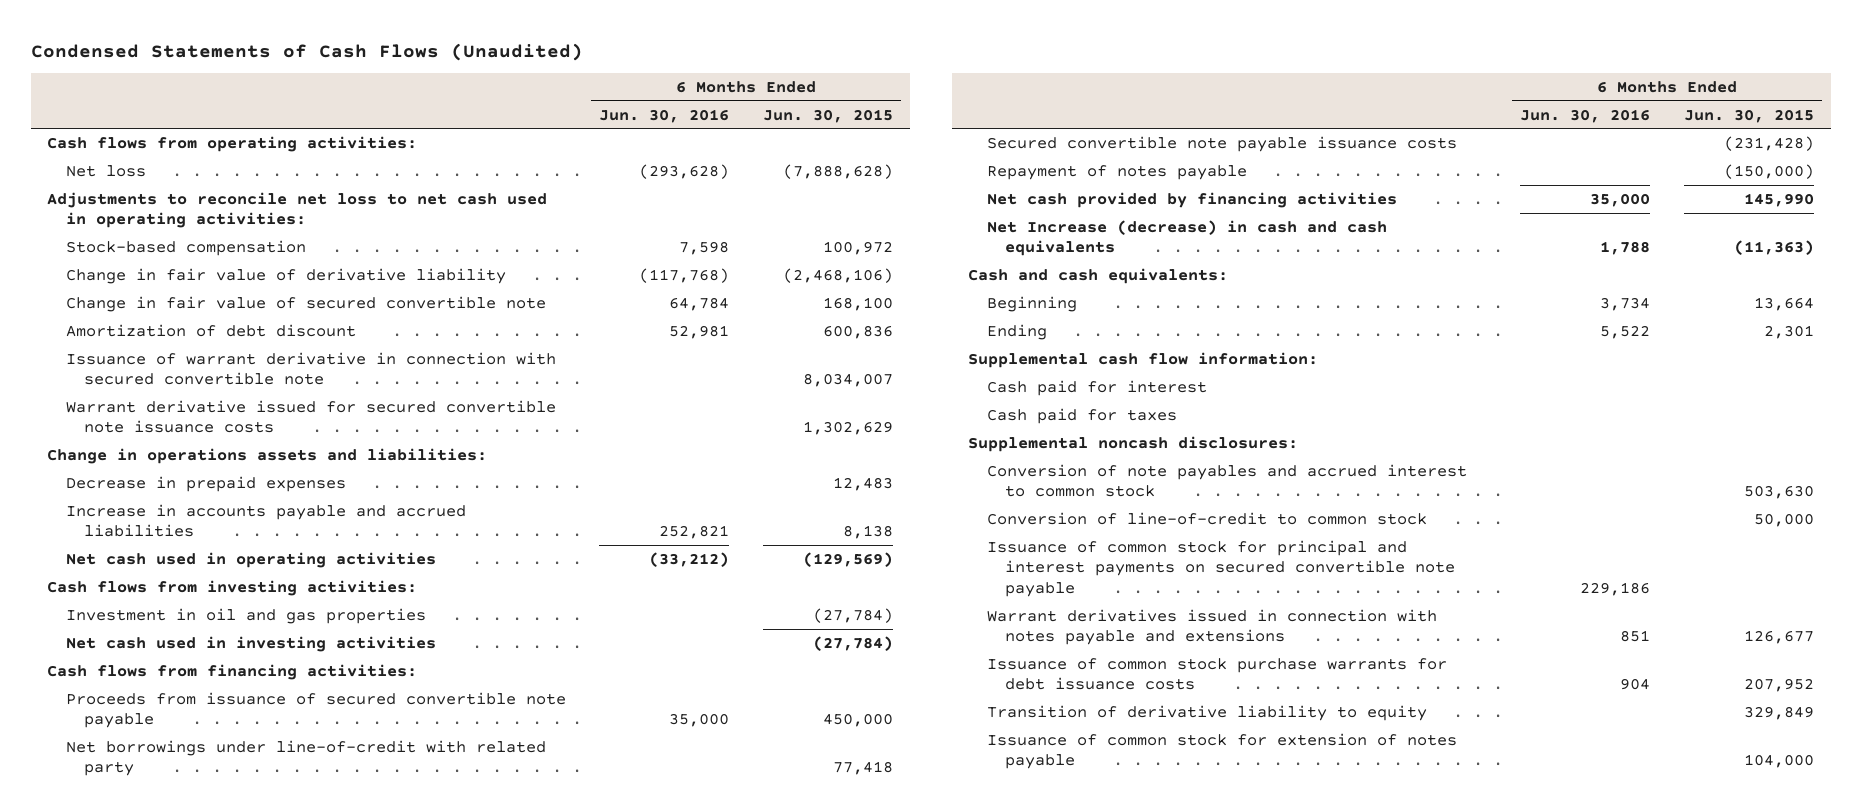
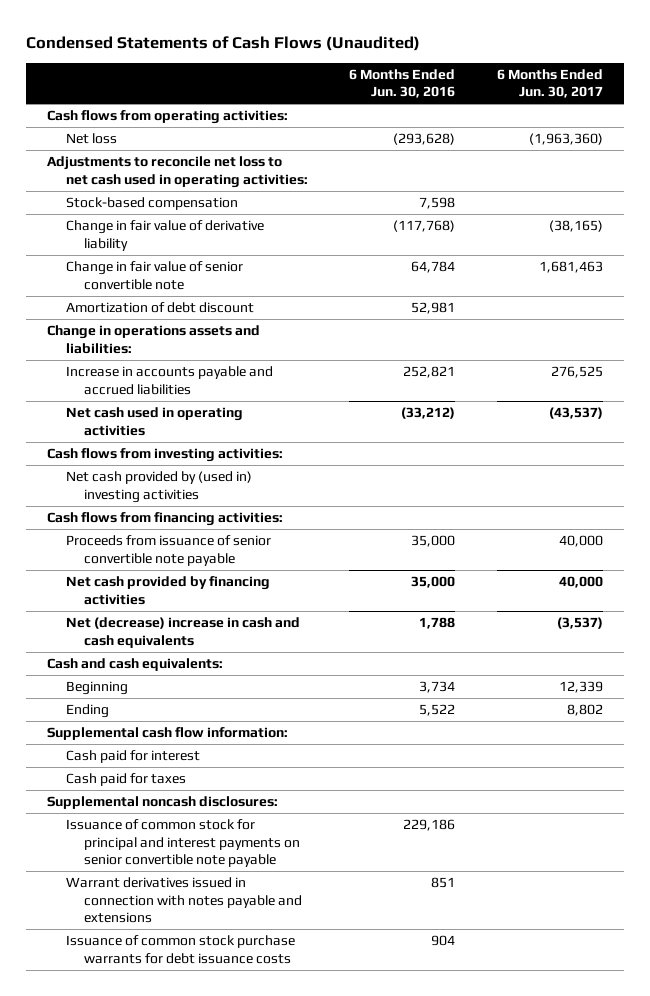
[762,108,893,123] Jun. 30, 2015 -> none
none -> [497,68,604,99] 6 Months Ended Jun. 30, 2017
[65,295,546,312] Change in fair value of secured convertible note -> [65,261,243,290] Change in fair value of senior convertible note
[65,351,556,386] Issuance of warrant derivative in connection with secured convertible note -> none
[65,399,556,434] Warrant derivative issued for secured convertible note issuance costs -> none
[65,475,346,492] Decrease in prepaid expenses -> none
[65,607,426,624] Investment in oil and gas properties -> none
[65,635,436,652] Net cash used in investing activities -> [65,471,252,503] Net cash provided by (used in) investing activities
[65,739,546,777] Net borrowings under line-of-credit with related party -> none
[986,135,1457,152] Secured convertible note payable issuance costs -> none
[986,164,1247,180] Repayment of notes payable -> none
[65,691,566,729] Proceeds from issuance of secured convertible note payable -> [65,535,271,566] Proceeds from issuance of senior convertible note payable
[986,219,1387,257] Net Increase (decrease) in cash and cash equivalents -> [65,617,300,648] Net (decrease) increase in cash and cash equivalents
[986,463,1467,498] Conversion of note payables and accrued interest to common stock -> none
[986,511,1427,525] Conversion of line-of-credit to common stock -> none
[986,539,1455,597] Issuance of common stock for principal and interest payments on secured convertible note payable -> [65,819,301,868] Issuance of common stock for principal and interest payments on senior convertible note payable
[986,704,1427,721] Transition of derivative liability to equity -> none
[986,732,1457,770] Issuance of common stock for extension of notes payable -> none

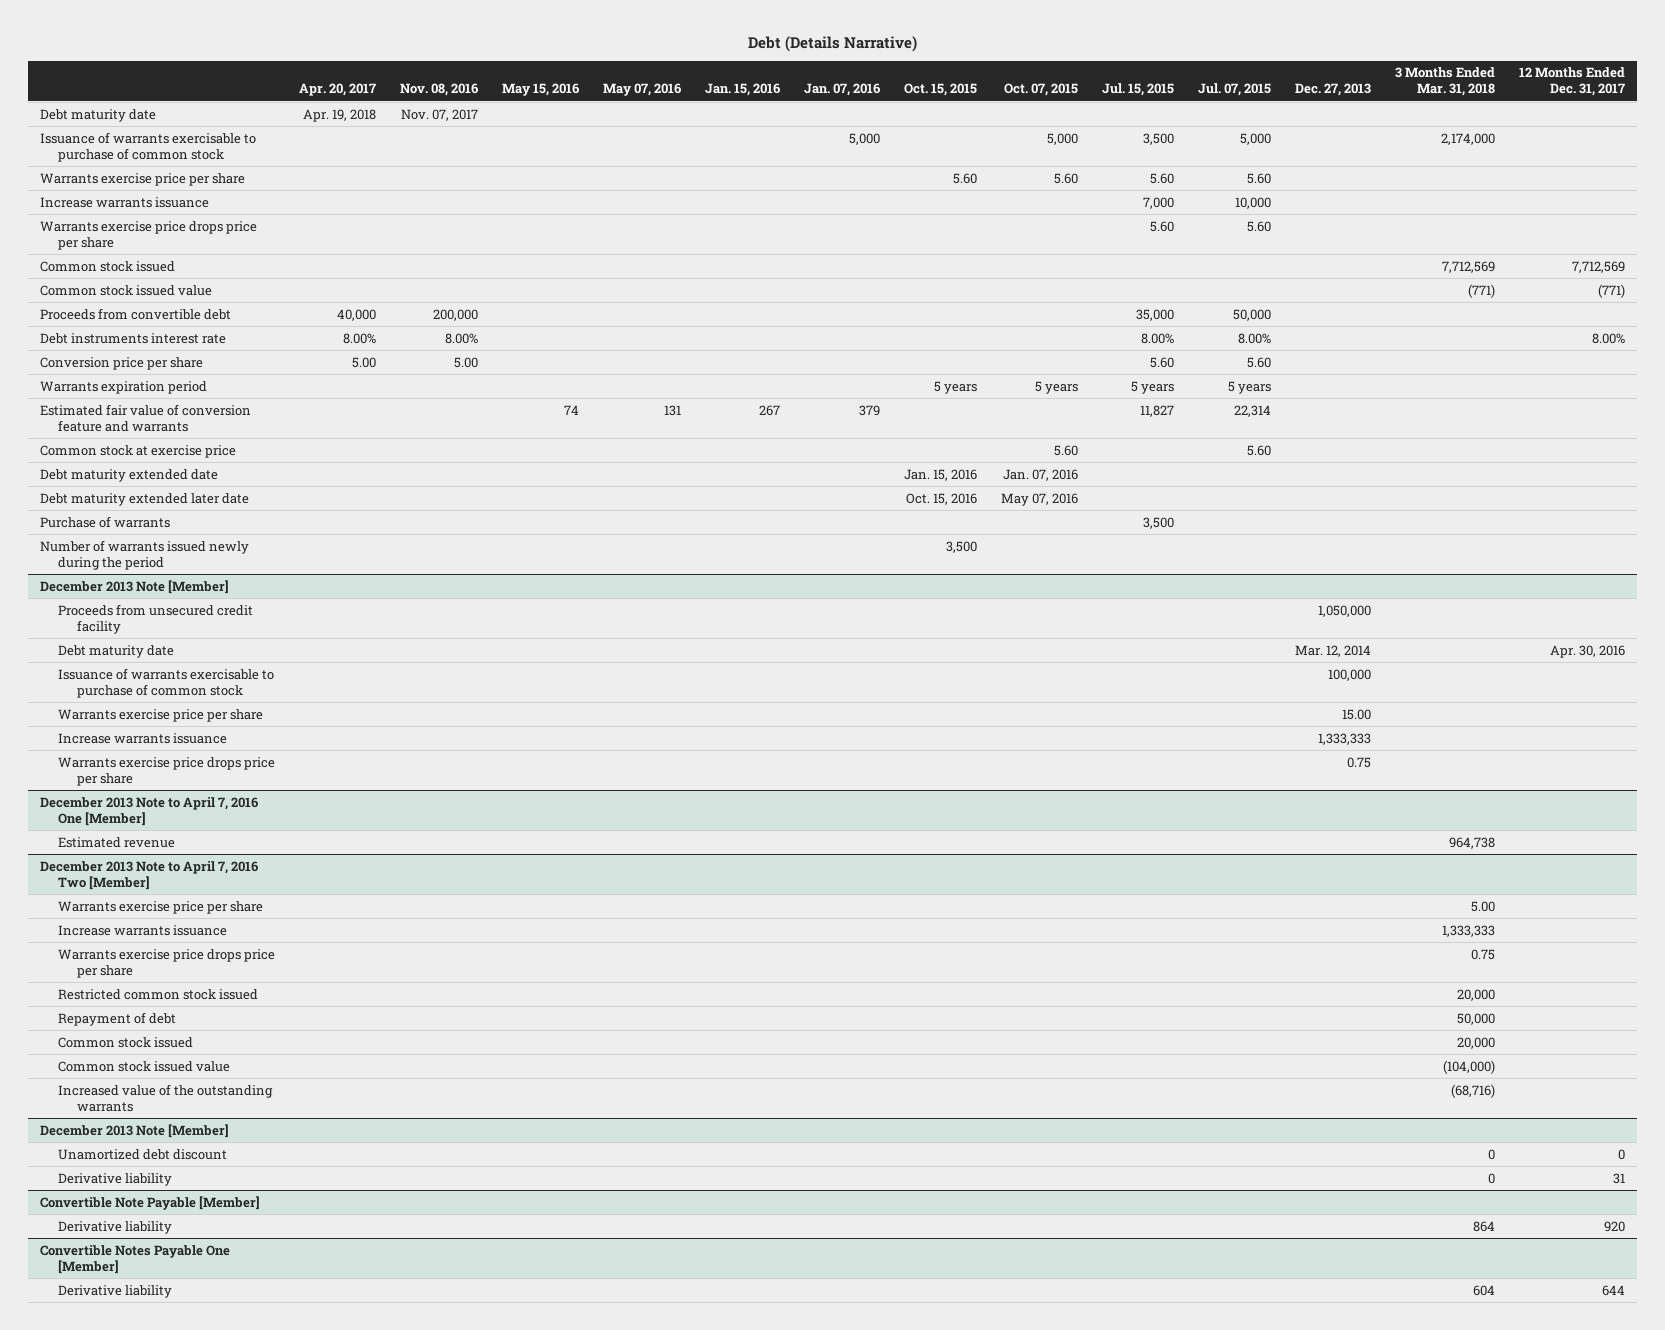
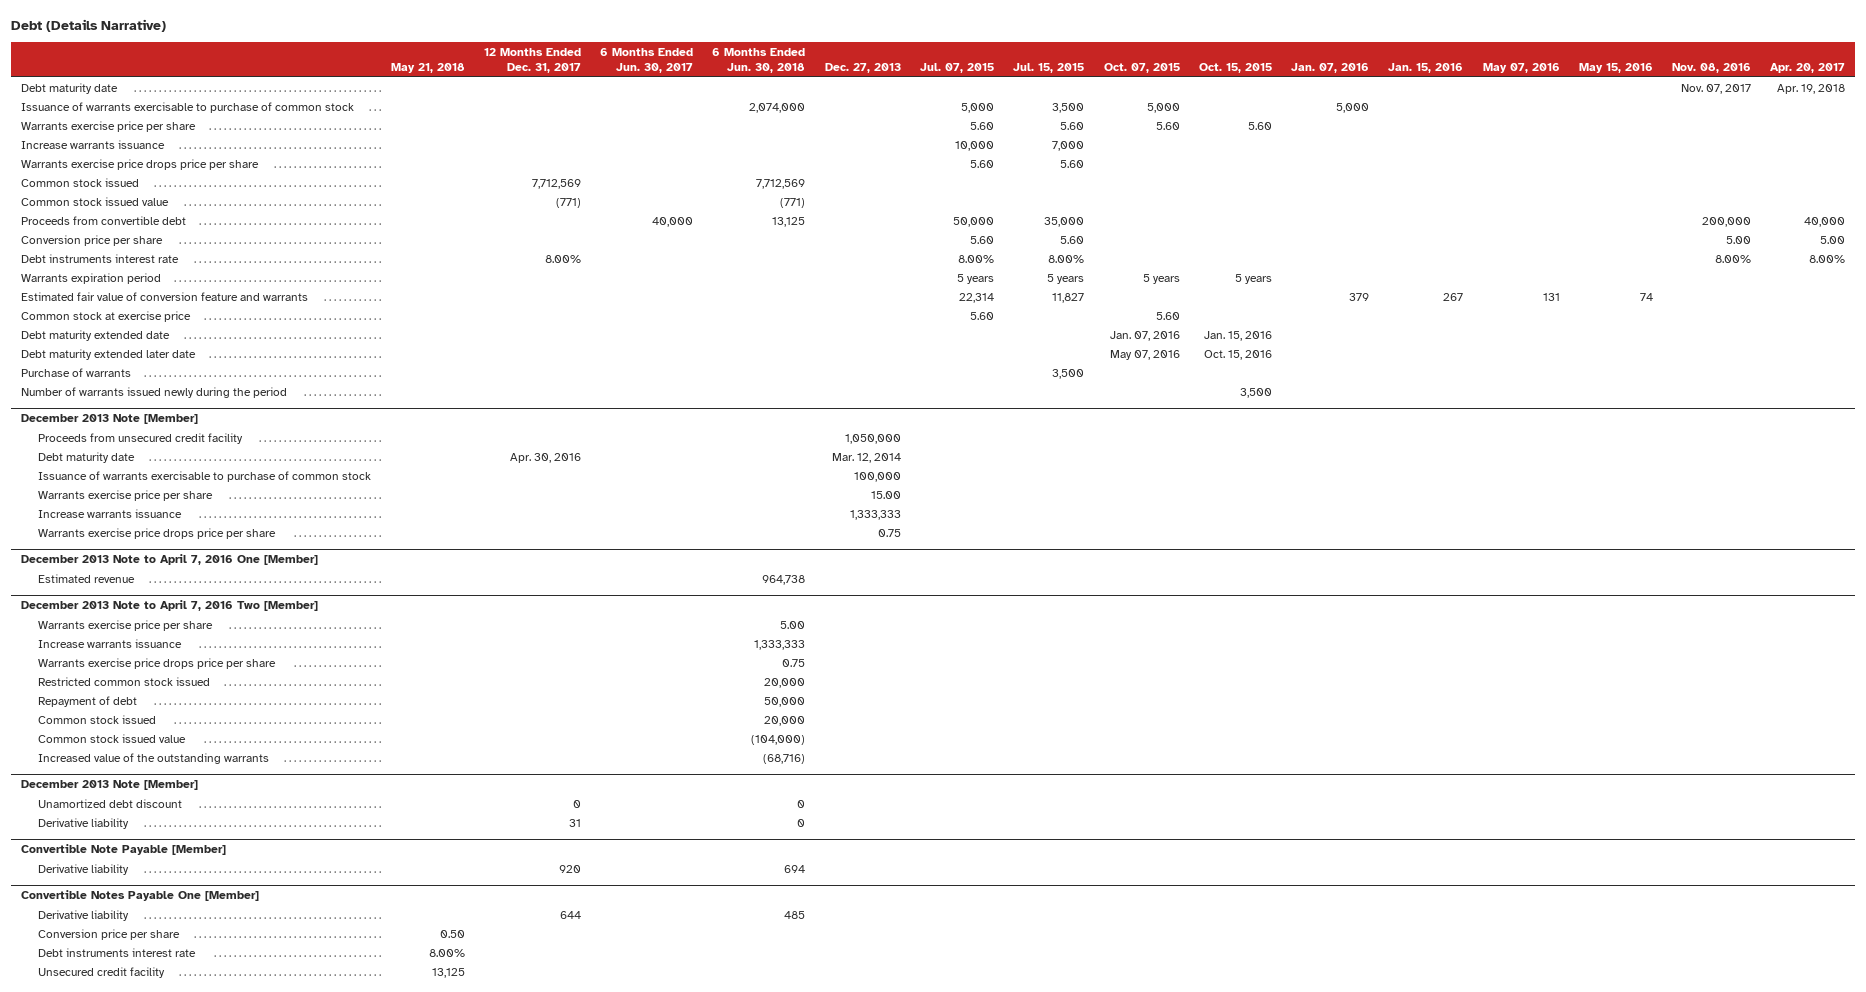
[1395,67,1496,97] 3 Months Ended Mar. 31, 2018 -> none
none -> [390,63,465,74] May 21, 2018
none -> [600,47,694,74] 6 Months Ended Jun. 30, 2017
none -> [712,47,806,74] 6 Months Ended Jun. 30, 2018
[39,332,226,344] Debt instruments interest rate -> [20,253,179,263] Debt instruments interest rate
none -> [38,928,181,940] Conversion price per share
none -> [38,947,197,957] Debt instruments interest rate
none -> [38,966,166,978] Unsecured credit facility

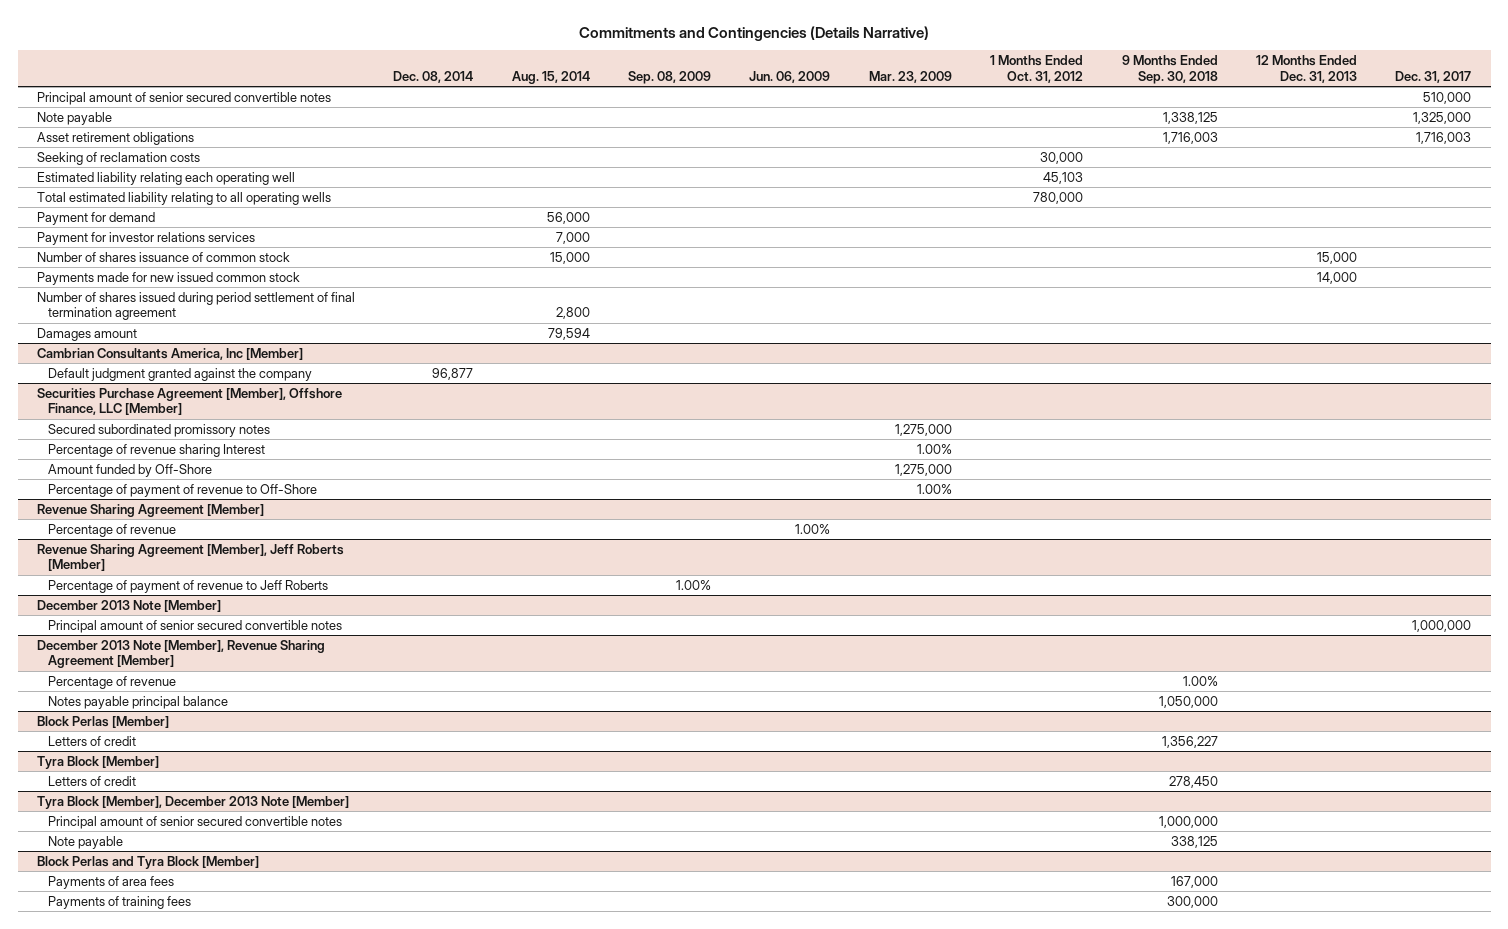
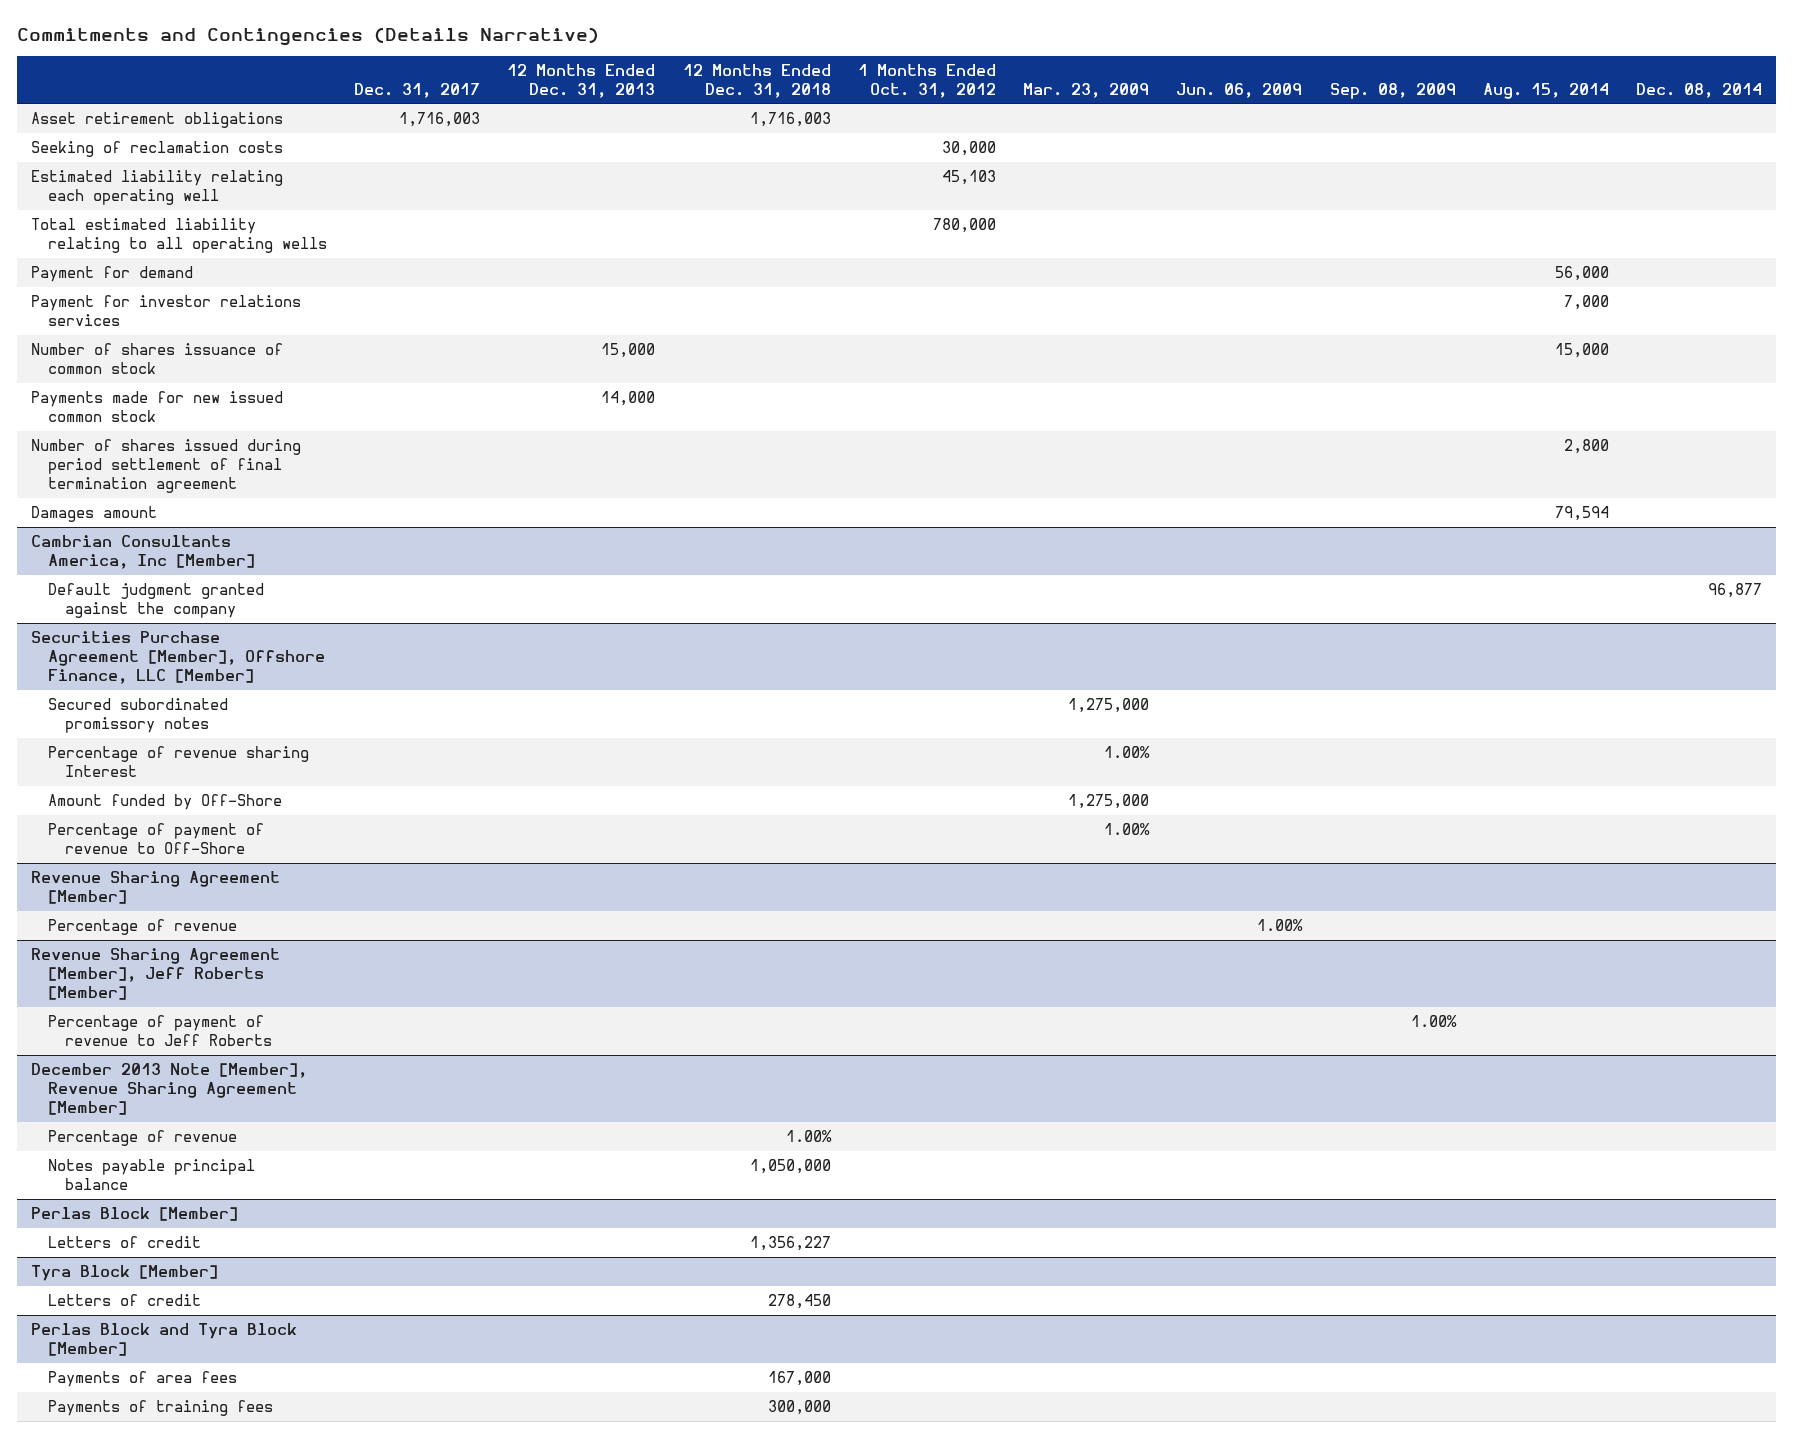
[1121,55,1218,84] 9 Months Ended Sep. 30, 2018 -> none
none -> [682,63,831,98] 12 Months Ended Dec. 31, 2018
[36,91,331,105] Principal amount of senior secured convertible notes -> none
[36,111,112,125] Note payable -> none
[36,599,221,612] December 2013 Note [Member] -> none
[47,619,342,633] Principal amount of senior secured convertible notes -> none
[36,715,169,728] Block Perlas [Member] -> [30,1207,238,1222] Perlas Block [Member]
[36,795,349,809] Tyra Block [Member], December 2013 Note [Member] -> none
[47,815,342,829] Principal amount of senior secured convertible notes -> none
[47,835,123,849] Note payable -> none
[36,855,259,869] Block Perlas and Tyra Block [Member] -> [30,1323,297,1357] Perlas Block and Tyra Block [Member]

